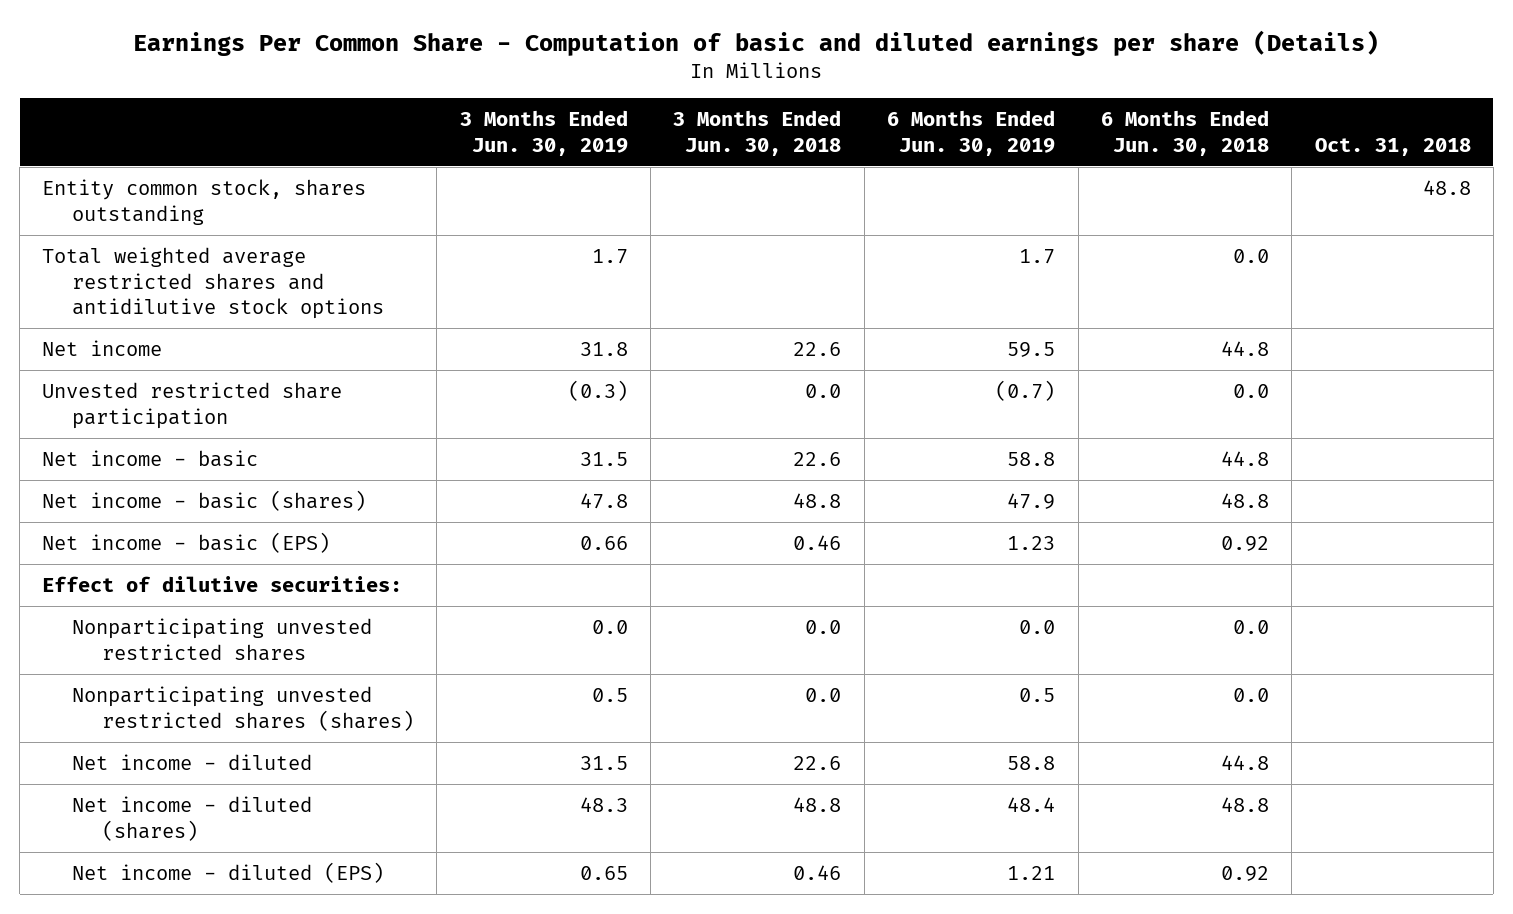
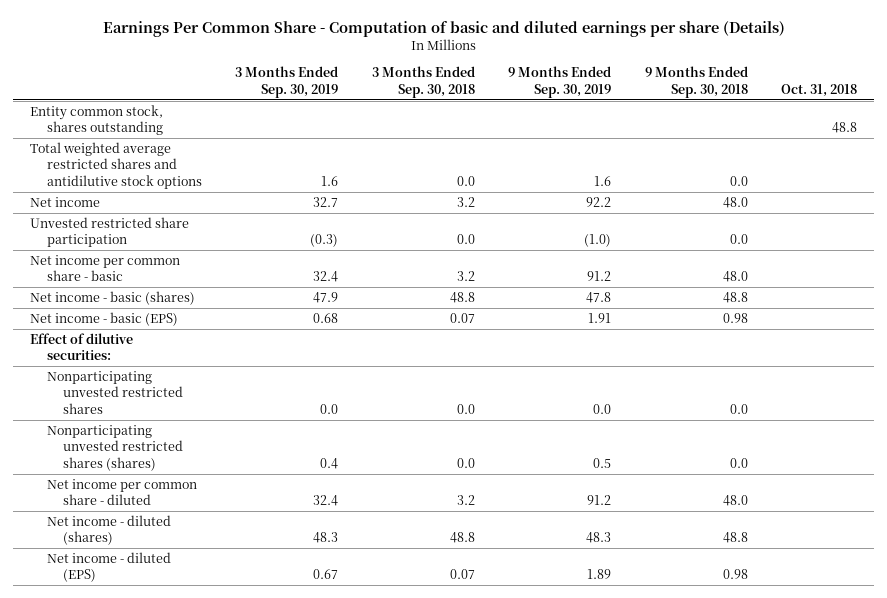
[459,110,628,157] 3 Months Ended Jun. 30, 2019 -> none
[673,110,842,157] 3 Months Ended Jun. 30, 2018 -> none
[887,110,1056,157] 6 Months Ended Jun. 30, 2019 -> none
[1100,110,1269,157] 6 Months Ended Jun. 30, 2018 -> none
none -> [235,66,339,98] 3 Months Ended Sep. 30, 2019
none -> [371,66,475,98] 3 Months Ended Sep. 30, 2018
none -> [508,66,612,98] 9 Months Ended Sep. 30, 2019
none -> [644,66,748,98] 9 Months Ended Sep. 30, 2018
[42,450,259,468] Net income - basic -> [29,255,180,282] Net income per common share - basic
[72,754,313,771] Net income - diluted -> [46,479,197,506] Net income per common share - diluted

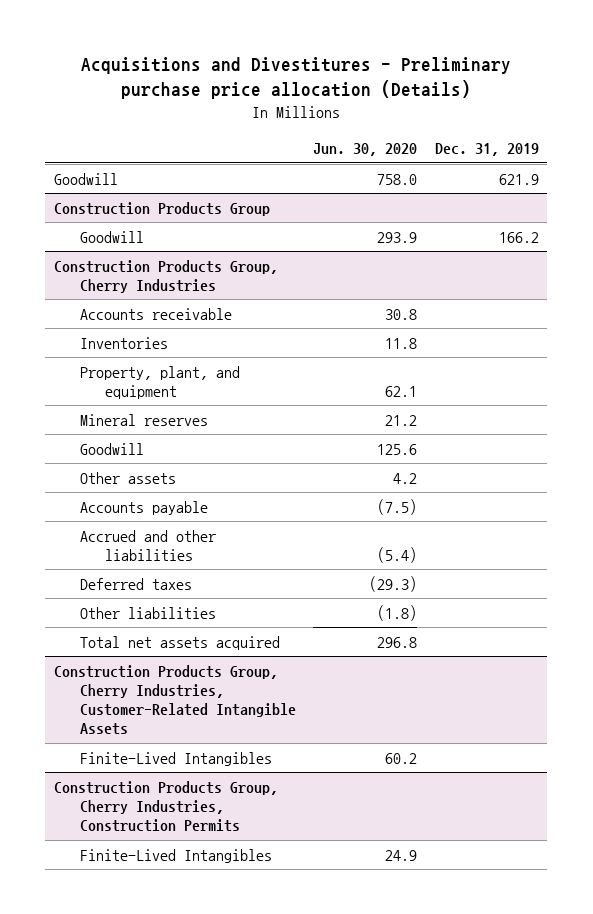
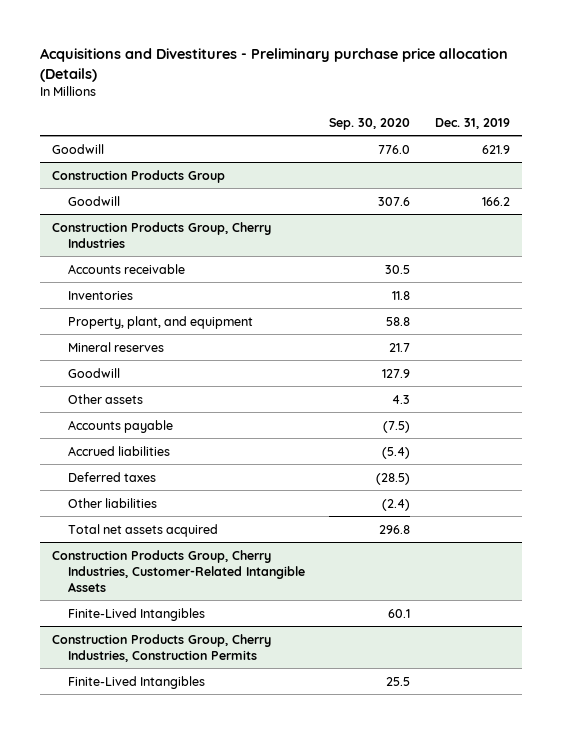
[313,143,418,157] Jun. 30, 2020 -> none
none -> [329,117,411,130] Sep. 30, 2020
[79,529,216,561] Accrued and other liabilities -> [67,445,170,456] Accrued liabilities

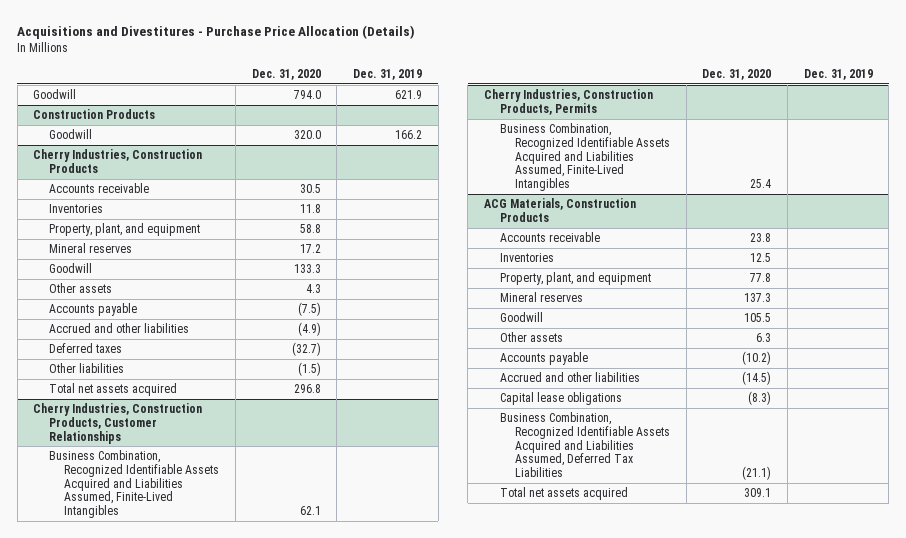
[39,48,508,83] Acquisitions and Divestitures - Preliminary purchase price allocation (Details) -> [17,24,416,39] Acquisitions and Divestitures - Purchase Price Allocation (Details)
[329,117,411,130] Sep. 30, 2020 -> none
none -> [251,68,321,80] Dec. 31, 2020
[52,169,226,183] Construction Products Group -> [33,109,156,120] Construction Products
[52,221,272,248] Construction Products Group, Cherry Industries -> [33,149,203,173] Cherry Industries, Construction Products
[67,445,170,456] Accrued liabilities -> [48,323,189,334] Accrued and other liabilities
[52,549,305,592] Construction Products Group, Cherry Industries, Customer-Related Intangible Assets -> [33,403,203,444] Cherry Industries, Construction Products, Customer Relationships
[67,607,205,621] Finite-Lived Intangibles -> [48,450,220,519] Business Combination, Recognized Identifiable Assets Acquired and Liabilities Assumed, Finite-Lived Intangibles
[52,633,272,662] Construction Products Group, Cherry Industries, Construction Permits -> [484,89,654,115] Cherry Industries, Construction Products, Permits
[67,675,205,689] Finite-Lived Intangibles -> [499,123,671,192] Business Combination, Recognized Identifiable Assets Acquired and Liabilities Assumed, Finite-Lived Intangibles
none -> [484,198,637,222] ACG Materials, Construction Products
none -> [499,232,600,243] Accounts receivable
none -> [499,253,554,263] Inventories
none -> [499,272,651,286] Property, plant, and equipment
none -> [499,292,583,303] Mineral reserves
none -> [499,312,543,323] Goodwill
none -> [499,332,563,343] Other assets
none -> [499,352,588,366] Accounts payable
none -> [499,372,640,383] Accrued and other liabilities
none -> [499,392,622,406] Capital lease obligations
none -> [499,412,671,478] Business Combination, Recognized Identifiable Assets Acquired and Liabilities Assumed, Deferred Tax Liabilities
none -> [499,487,628,501] Total net assets acquired

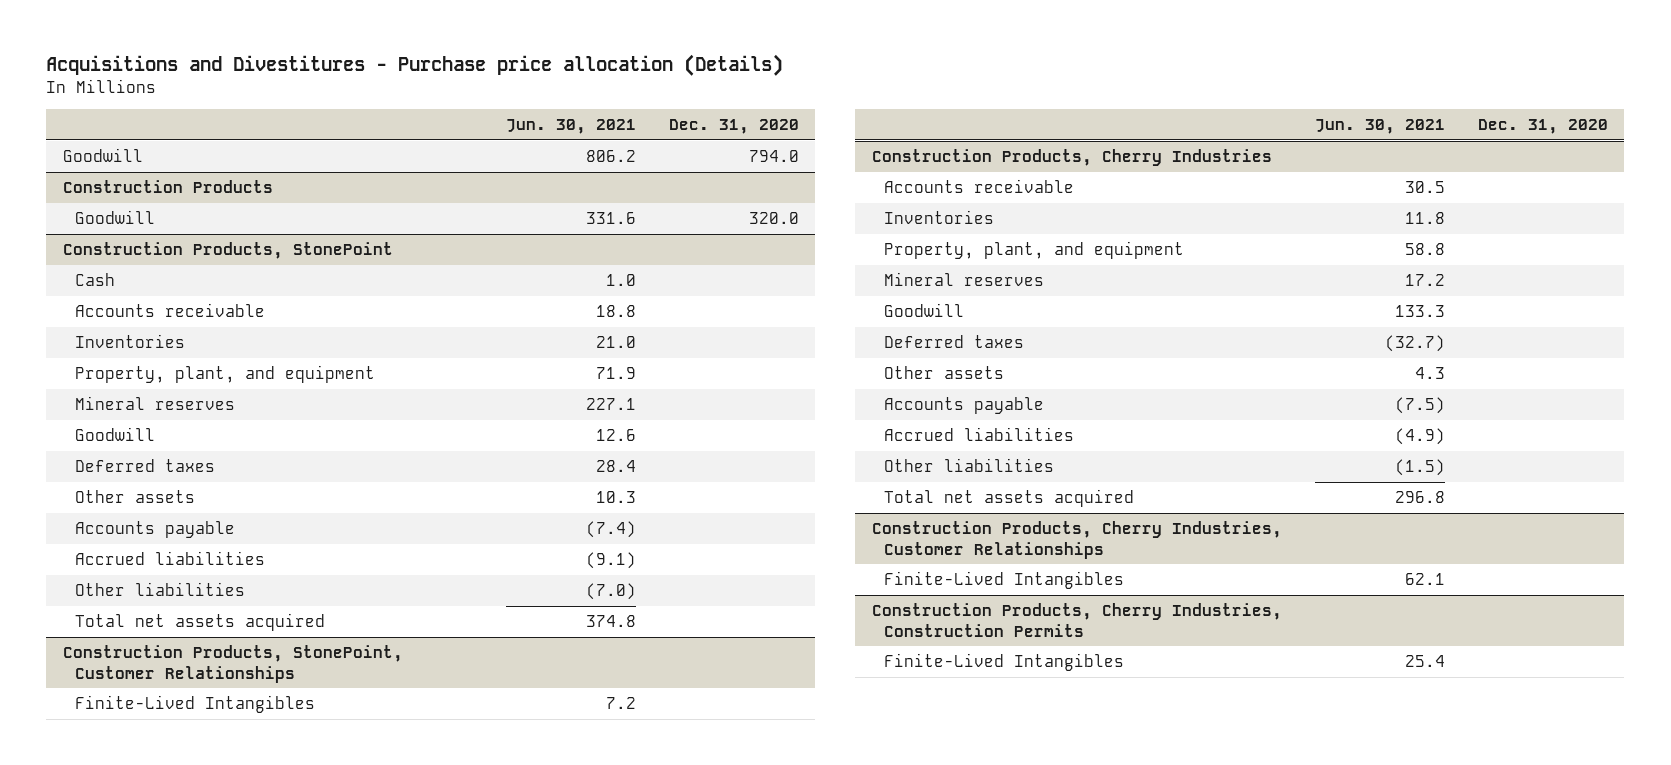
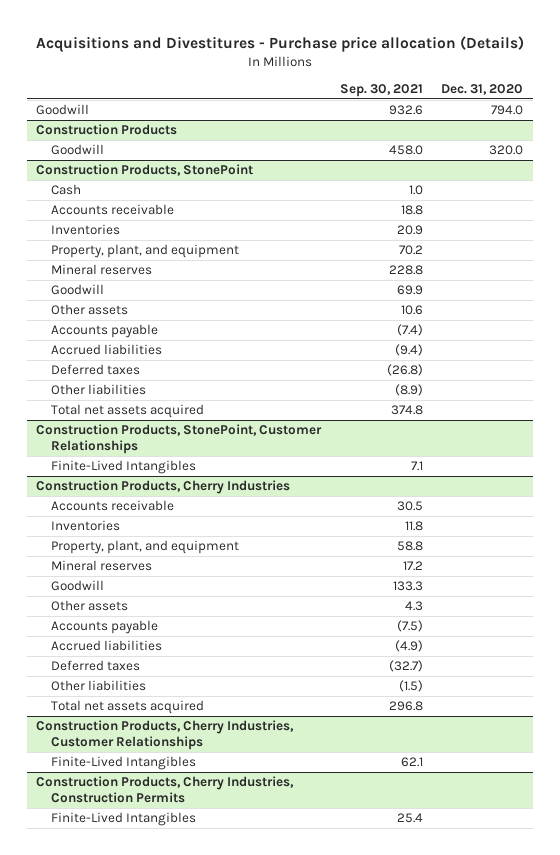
[505,118,636,134] Jun. 30, 2021 -> none
none -> [339,84,423,98] Sep. 30, 2021
[74,459,215,473] Deferred taxes -> [50,364,140,376] Deferred taxes
[883,335,1024,349] Deferred taxes -> [50,660,140,672] Deferred taxes

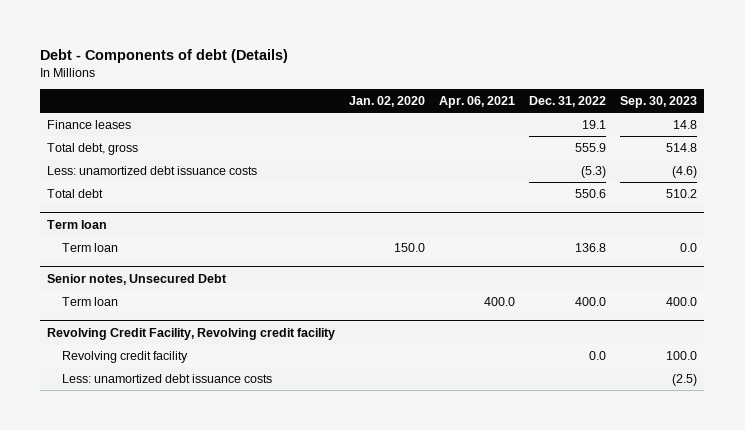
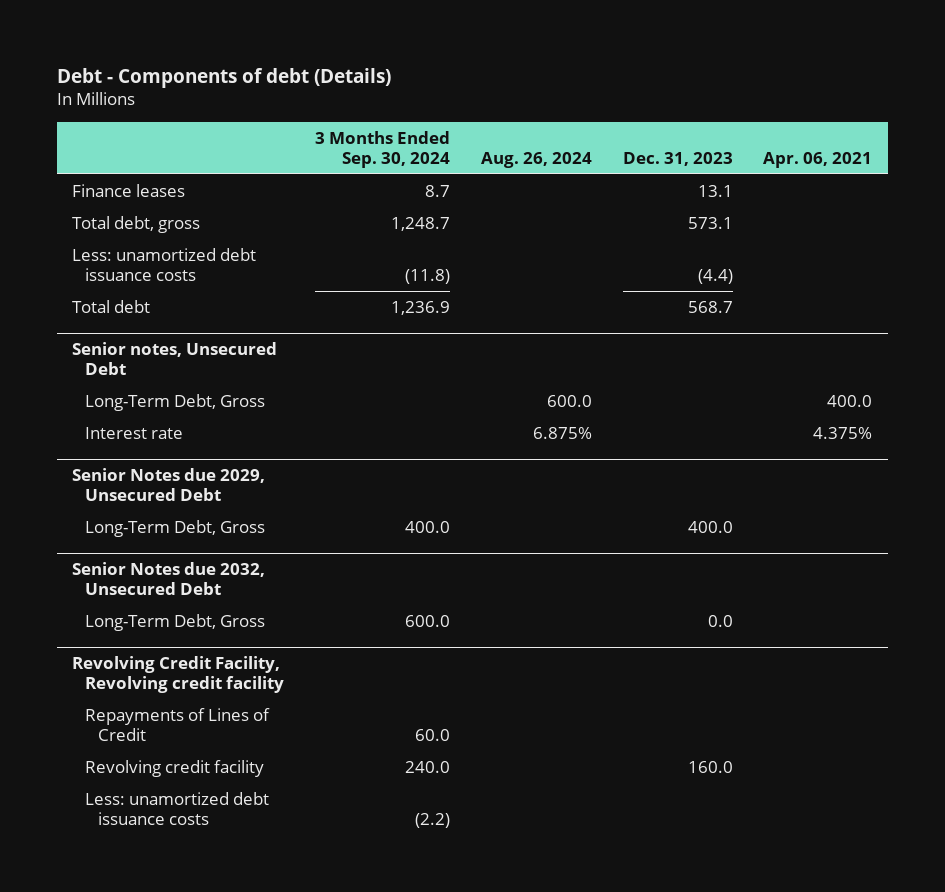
[349,96,426,108] Jan. 02, 2020 -> none
[529,96,607,108] Dec. 31, 2022 -> none
[620,96,698,109] Sep. 30, 2023 -> none
none -> [315,130,451,168] 3 Months Ended Sep. 30, 2024
none -> [480,151,592,168] Aug. 26, 2024
none -> [622,151,733,166] Dec. 31, 2023
[47,219,108,229] Term loan -> none
[62,242,119,252] Term loan -> none
[62,296,119,306] Term loan -> [85,393,266,411] Long-Term Debt, Gross
none -> [85,426,184,439] Interest rate
none -> [72,467,266,501] Senior Notes due 2029, Unsecured Debt
none -> [85,519,266,537] Long-Term Debt, Gross
none -> [72,561,266,595] Senior Notes due 2032, Unsecured Debt
none -> [85,613,266,631] Long-Term Debt, Gross
none -> [85,707,271,741] Repayments of Lines of Credit

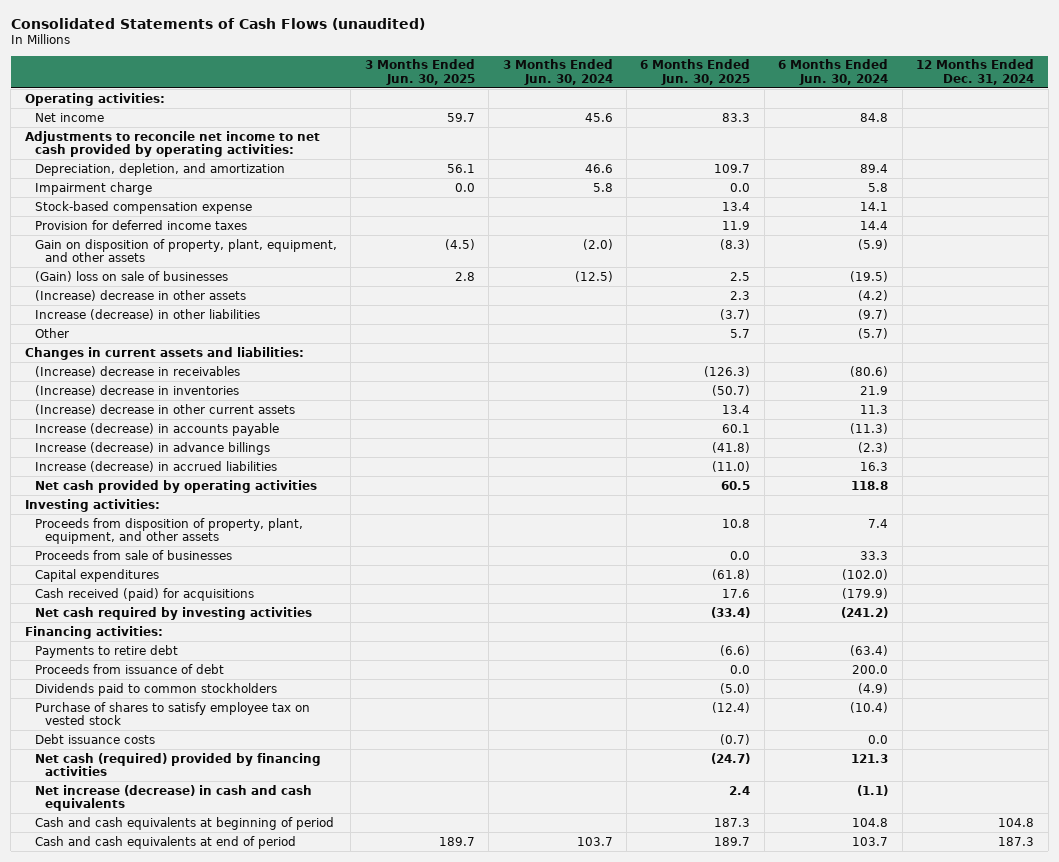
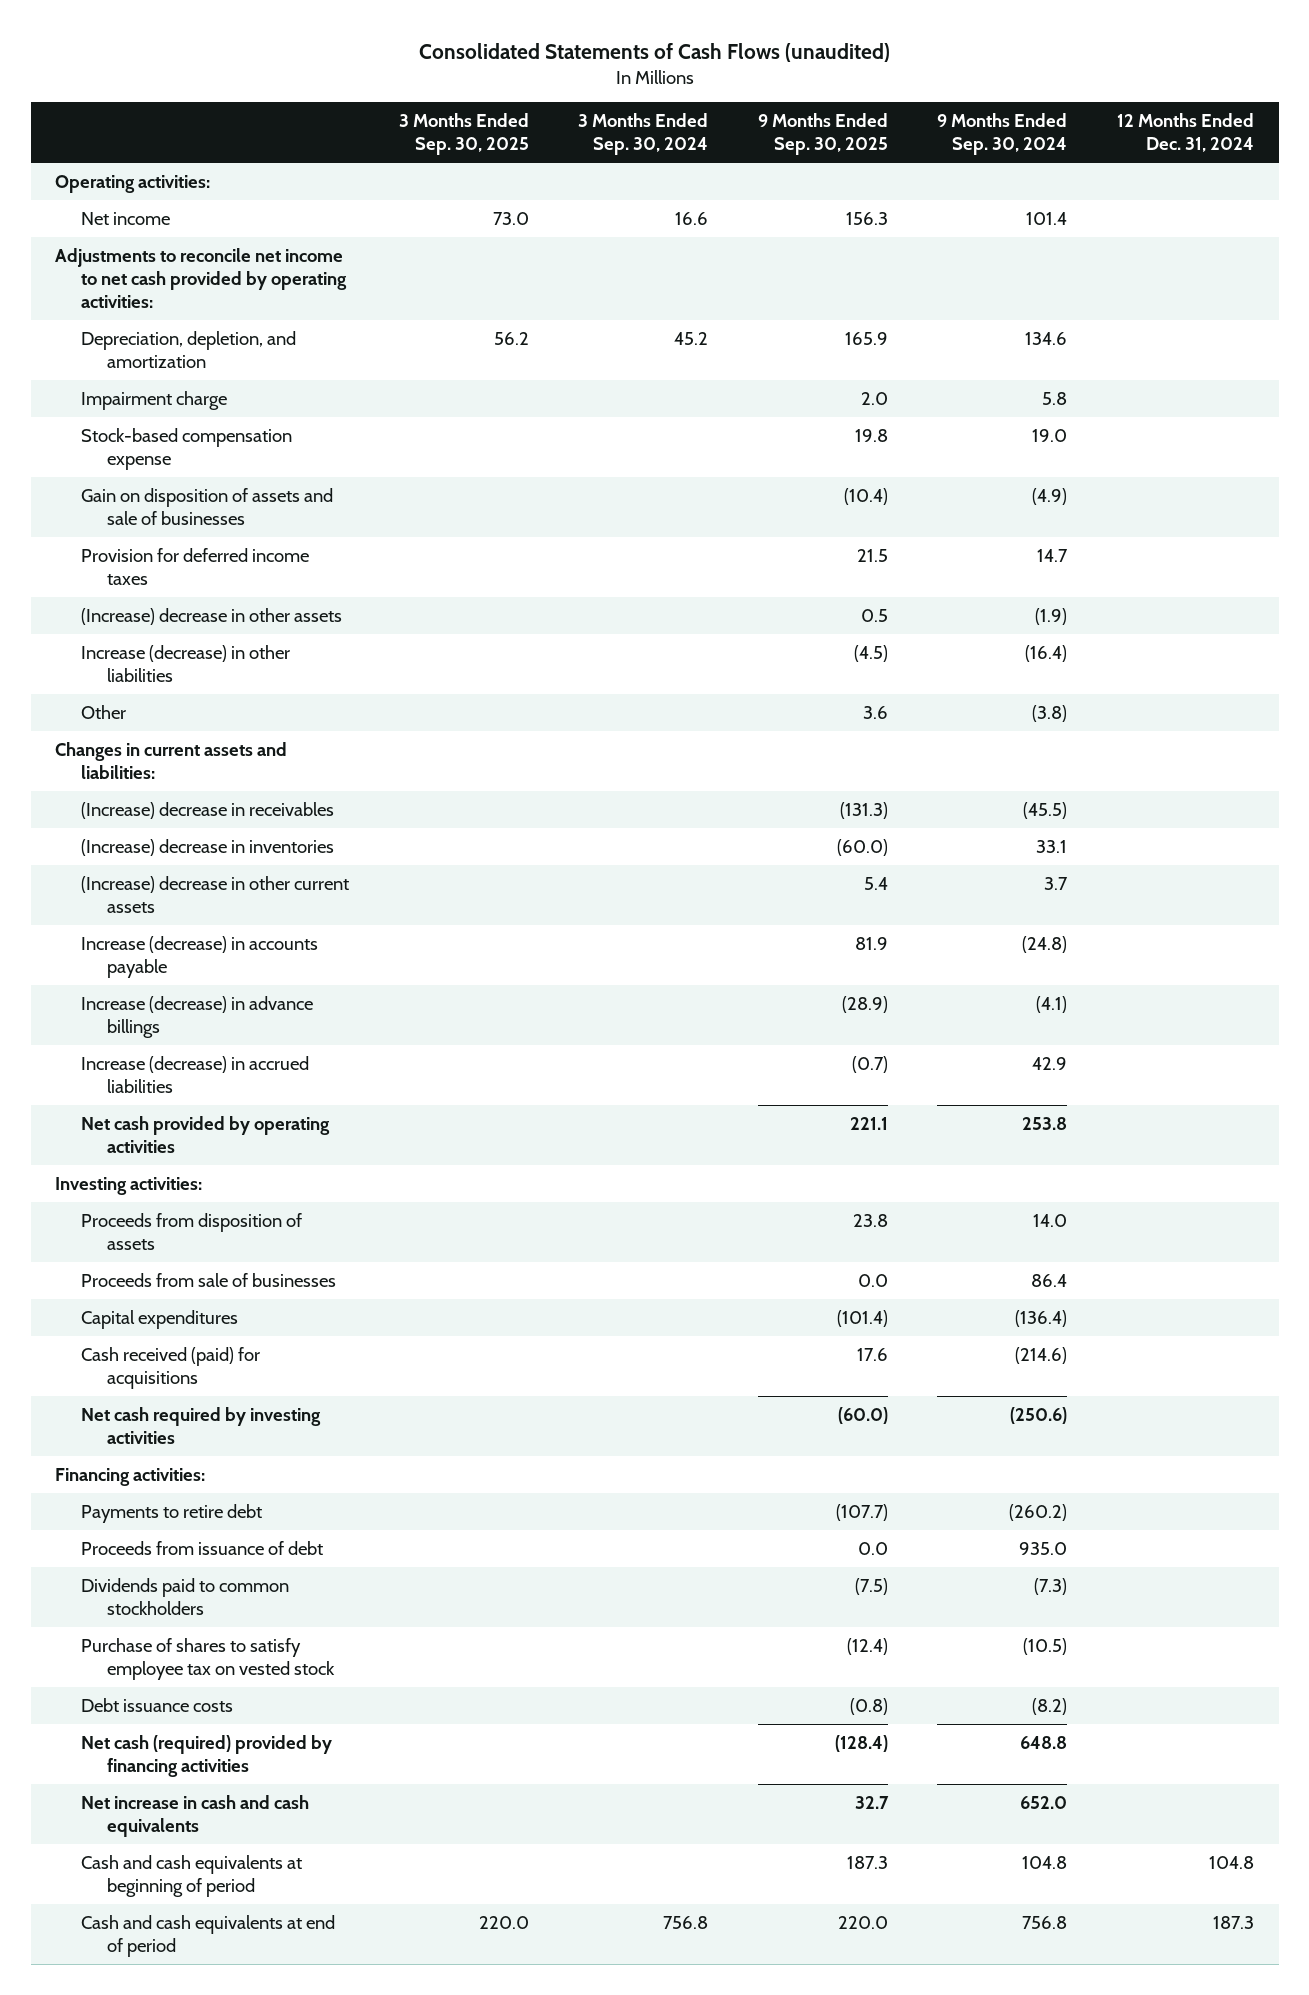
[364,59,475,85] 3 Months Ended Jun. 30, 2025 -> none
[502,59,613,85] 3 Months Ended Jun. 30, 2024 -> none
[640,59,751,85] 6 Months Ended Jun. 30, 2025 -> none
[778,59,889,85] 6 Months Ended Jun. 30, 2024 -> none
none -> [398,113,529,156] 3 Months Ended Sep. 30, 2025
none -> [578,113,709,156] 3 Months Ended Sep. 30, 2024
none -> [757,113,888,156] 9 Months Ended Sep. 30, 2025
none -> [937,113,1068,156] 9 Months Ended Sep. 30, 2024
none -> [81,487,334,525] Gain on disposition of assets and sale of businesses
[34,238,337,262] Gain on disposition of property, plant, equipment, and other assets -> none
[34,270,228,282] (Gain) loss on sale of businesses -> none
[34,517,303,544] Proceeds from disposition of property, plant, equipment, and other assets -> [81,1212,303,1250] Proceeds from disposition of assets
[34,784,312,811] Net increase (decrease) in cash and cash equivalents -> [81,1794,310,1837] Net increase in cash and cash equivalents

